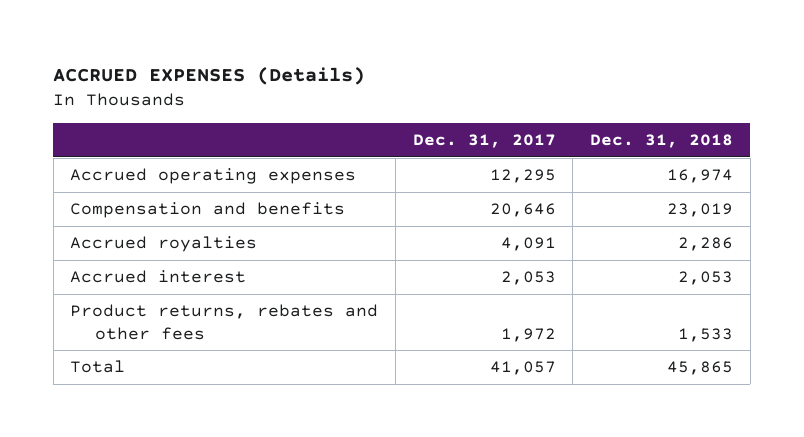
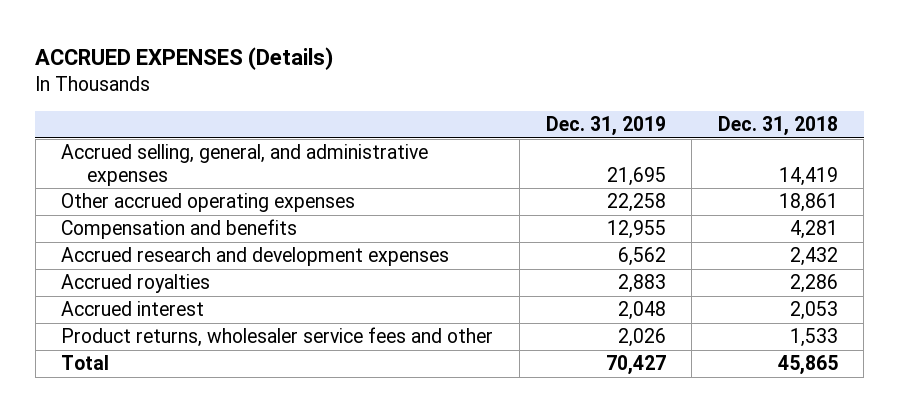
[412,134,556,149] Dec. 31, 2017 -> none
none -> [545,116,666,137] Dec. 31, 2019
none -> [61,144,429,186] Accrued selling, general, and administrative expenses
[70,168,357,185] Accrued operating expenses -> [61,193,356,213] Other accrued operating expenses
[667,169,734,184] 16,974 -> [778,193,838,213] 18,861
[667,203,734,218] 23,019 -> [789,220,838,240] 4,281
none -> [61,247,450,267] Accrued research and development expenses
[70,304,379,340] Product returns, rebates and other fees -> [61,327,494,348] Product returns, wholesaler service fees and other

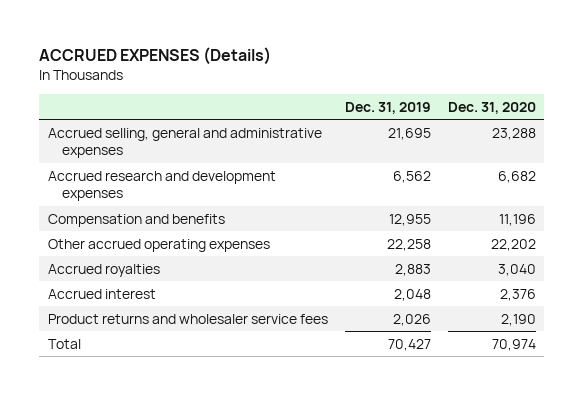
[717,116,838,137] Dec. 31, 2018 -> none
none -> [447,101,536,114] Dec. 31, 2020
[61,144,429,186] Accrued selling, general, and administrative expenses -> [47,127,322,159] Accrued selling, general and administrative expenses
[61,219,298,240] Compensation and benefits -> [47,213,225,227] Compensation and benefits
[61,193,356,213] Other accrued operating expenses -> [47,238,270,252] Other accrued operating expenses
[61,327,494,348] Product returns, wholesaler service fees and other -> [47,313,328,324] Product returns and wholesaler service fees

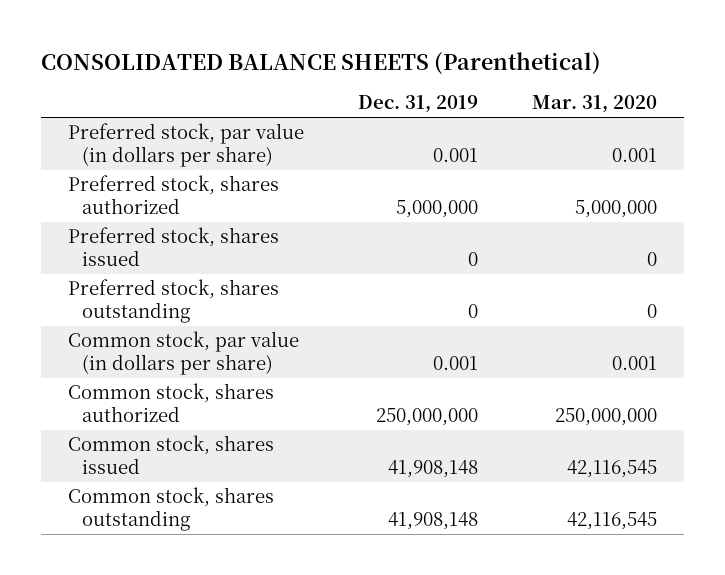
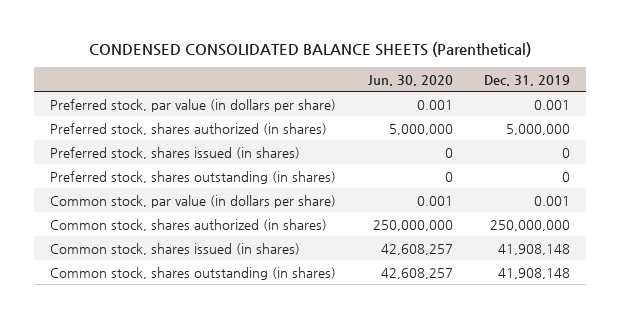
[40,51,601,75] CONSOLIDATED BALANCE SHEETS (Parenthetical) -> [89,41,532,57] CONDENSED CONSOLIDATED BALANCE SHEETS (Parenthetical)
[532,95,658,114] Mar. 31, 2020 -> none
none -> [367,74,453,86] Jun. 30, 2020
[67,175,279,215] Preferred stock, shares authorized -> [49,122,327,135] Preferred stock, shares authorized (in shares)
[67,227,279,267] Preferred stock, shares issued -> [49,146,300,159] Preferred stock, shares issued (in shares)
[67,279,279,324] Preferred stock, shares outstanding -> [49,170,336,184] Preferred stock, shares outstanding (in shares)
[67,383,274,423] Common stock, shares authorized -> [49,218,327,231] Common stock, shares authorized (in shares)
[67,435,274,475] Common stock, shares issued -> [49,242,300,255] Common stock, shares issued (in shares)
[67,487,274,532] Common stock, shares outstanding -> [49,266,336,280] Common stock, shares outstanding (in shares)

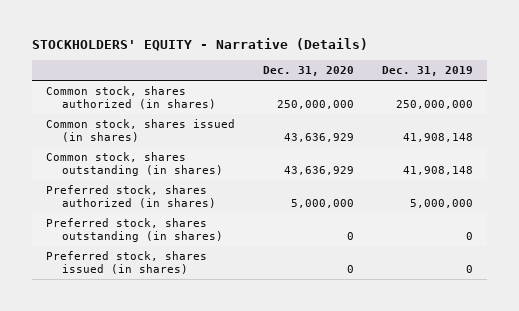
[89,41,532,57] CONDENSED CONSOLIDATED BALANCE SHEETS (Parenthetical) -> [31,38,368,52] STOCKHOLDERS' EQUITY - Narrative (Details)
[367,74,453,86] Jun. 30, 2020 -> none
none -> [263,66,355,77] Dec. 31, 2020
[49,98,336,112] Preferred stock, par value (in dollars per share) -> none
[49,194,336,208] Common stock, par value (in dollars per share) -> none
[49,122,327,135] Preferred stock, shares authorized (in shares) -> [46,184,216,208] Preferred stock, shares authorized (in shares)
[49,170,336,184] Preferred stock, shares outstanding (in shares) -> [46,217,223,242] Preferred stock, shares outstanding (in shares)
[49,146,300,159] Preferred stock, shares issued (in shares) -> [46,250,208,274] Preferred stock, shares issued (in shares)

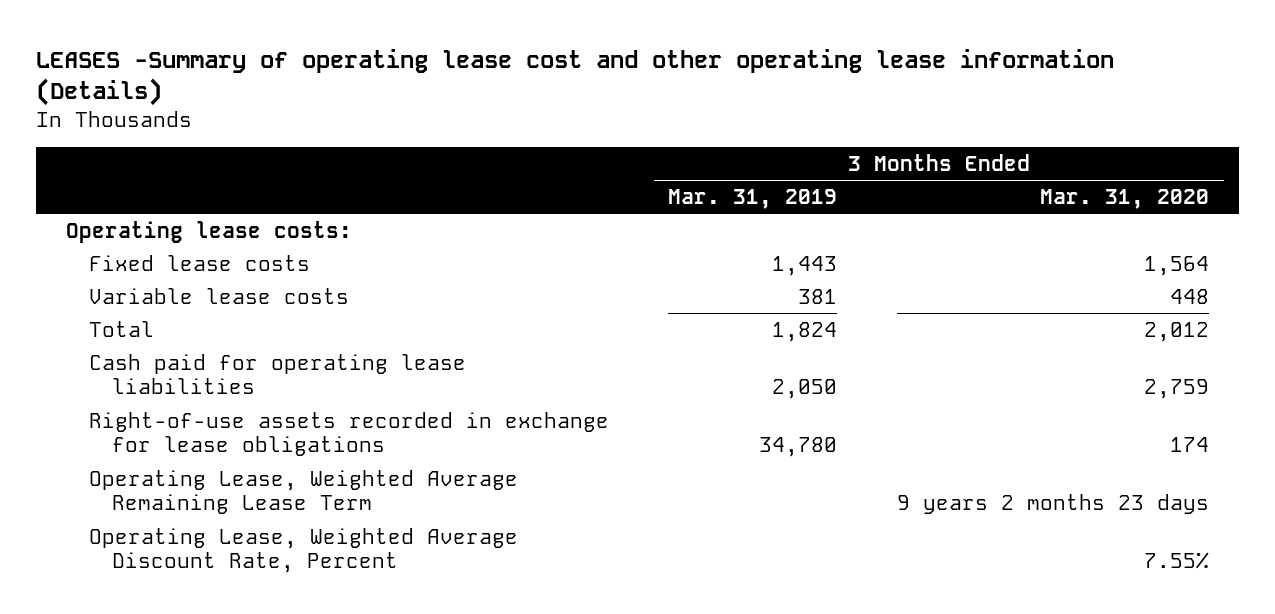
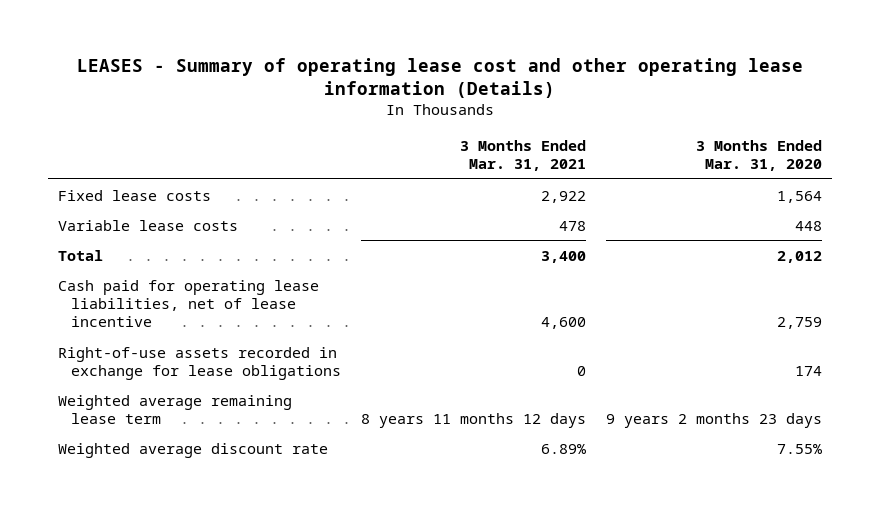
[36,48,1115,107] LEASES -Summary of operating lease cost and other operating lease information (Details) -> [77,57,804,98] LEASES - Summary of operating lease cost and other operating lease information (Details)
[668,188,838,209] Mar. 31, 2019 -> none
none -> [460,139,587,172] 3 Months Ended Mar. 31, 2021
[65,220,352,243] Operating lease costs: -> none
[89,353,467,395] Cash paid for operating lease liabilities -> [58,279,320,327] Cash paid for operating lease liabilities, net of lease incentive
[89,469,519,515] Operating Lease, Weighted Average Remaining Lease Term -> [58,394,293,424] Weighted average remaining lease term
[89,527,519,574] Operating Lease, Weighted Average Discount Rate, Percent -> [58,442,329,458] Weighted average discount rate

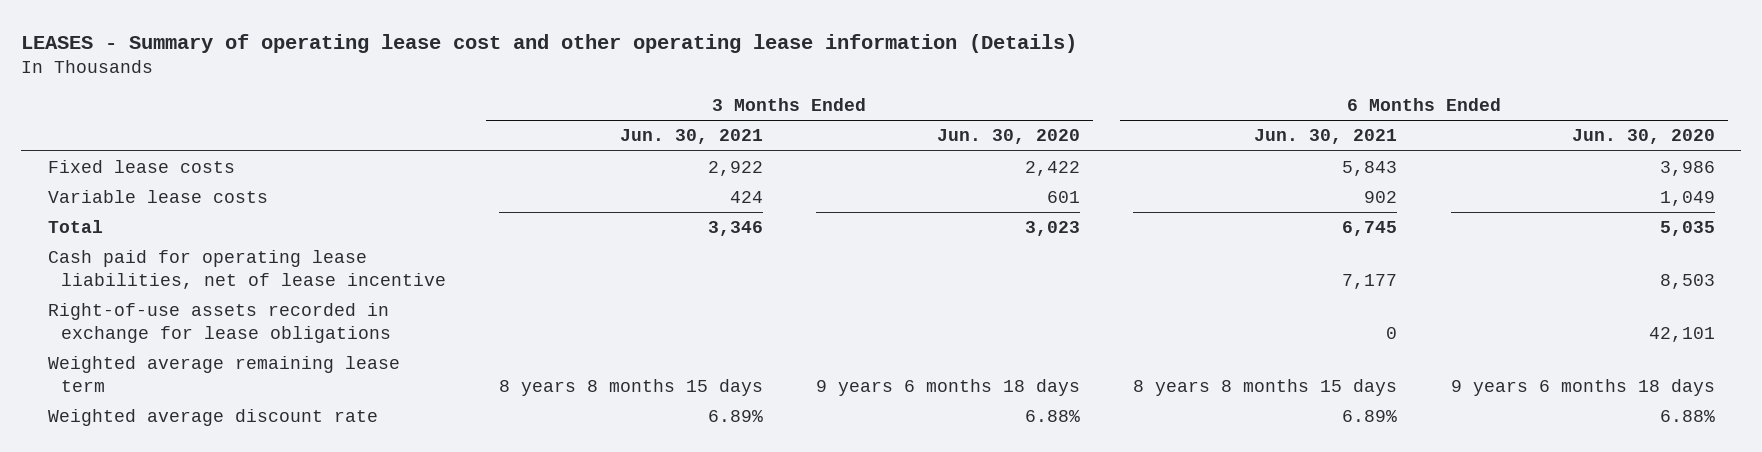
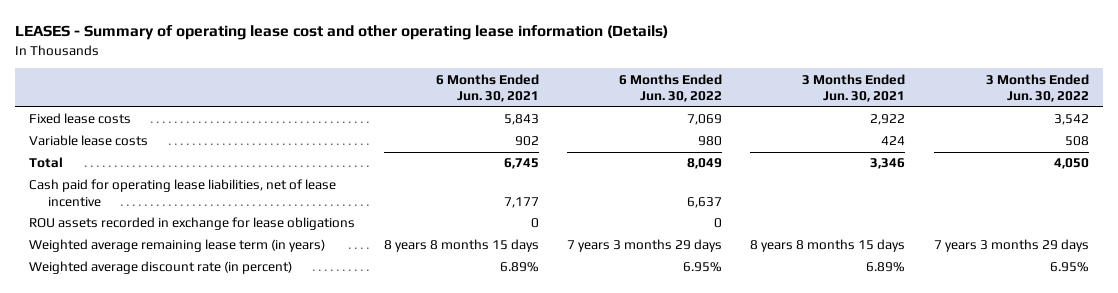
[937,129,1081,145] Jun. 30, 2020 -> none
[1571,129,1715,145] Jun. 30, 2020 -> none
none -> [619,73,723,103] 6 Months Ended Jun. 30, 2022
none -> [985,73,1089,103] 3 Months Ended Jun. 30, 2022
[47,302,391,343] Right-of-use assets recorded in exchange for lease obligations -> [29,217,356,231] ROU assets recorded in exchange for lease obligations
[47,355,400,392] Weighted average remaining lease term -> [29,239,326,253] Weighted average remaining lease term (in years)
[47,408,378,426] Weighted average discount rate -> [29,261,293,275] Weighted average discount rate (in percent)

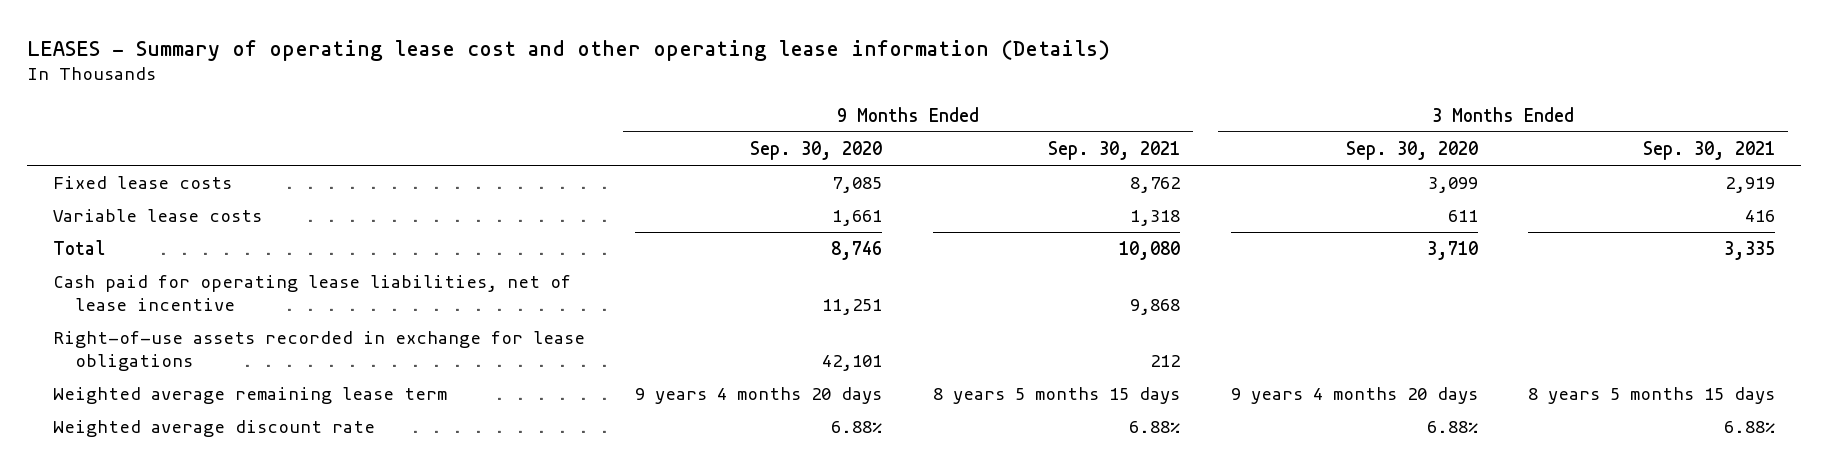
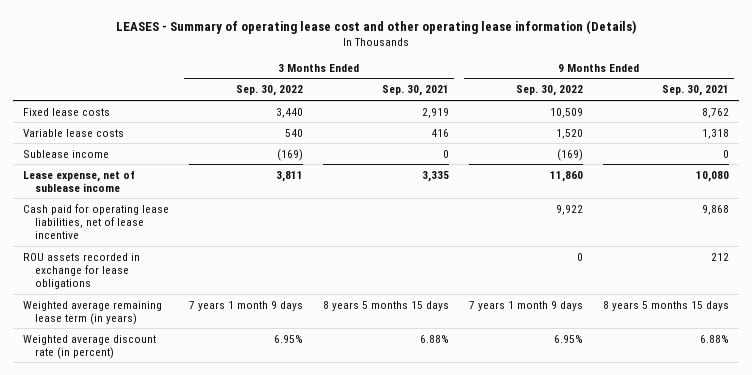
[750,140,883,160] Sep. 30, 2020 -> none
[1345,140,1478,160] Sep. 30, 2020 -> none
none -> [236,85,304,97] Sep. 30, 2022
none -> [516,85,584,97] Sep. 30, 2022
none -> [23,149,110,158] Sublease income
[52,239,106,255] Total -> [23,170,136,192] Lease expense, net of sublease income
[52,330,585,371] Right-of-use assets recorded in exchange for lease obligations -> [23,252,141,289] ROU assets recorded in exchange for lease obligations
[52,386,447,404] Weighted average remaining lease term -> [23,300,163,325] Weighted average remaining lease term (in years)
[52,419,375,437] Weighted average discount rate -> [23,334,157,359] Weighted average discount rate (in percent)

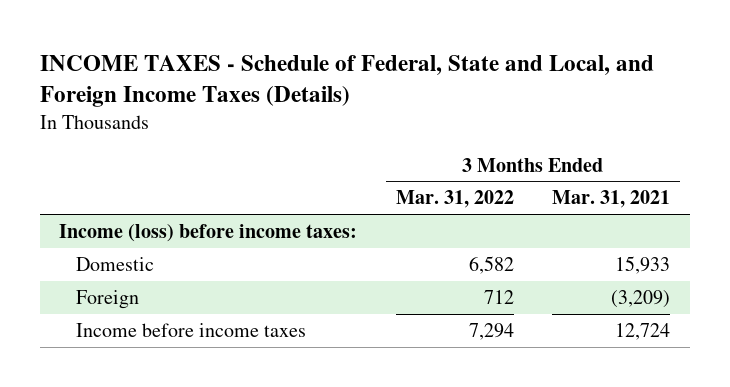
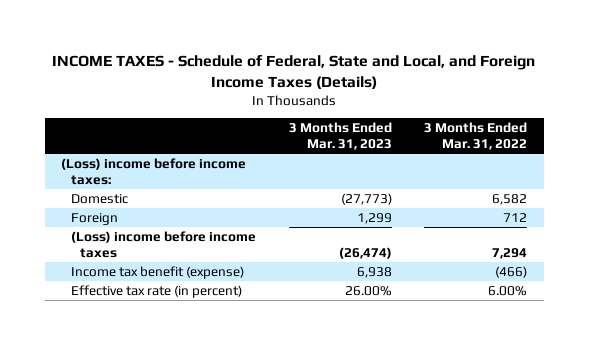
[552,190,671,209] Mar. 31, 2021 -> none
none -> [288,122,392,150] 3 Months Ended Mar. 31, 2023
[59,223,358,242] Income (loss) before income taxes: -> [61,157,247,185] (Loss) income before income taxes:
[76,322,307,337] Income before income taxes -> [70,230,256,258] (Loss) income before income taxes
none -> [70,265,244,279] Income tax benefit (expense)
none -> [70,284,242,298] Effective tax rate (in percent)

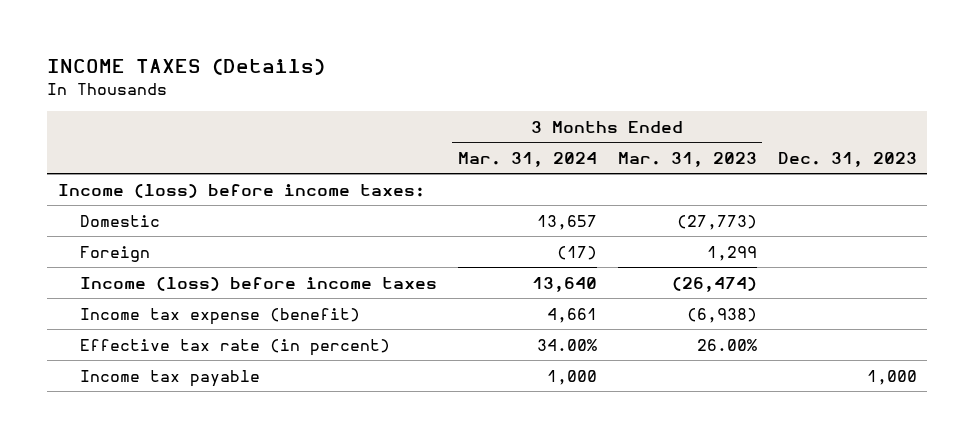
[52,54,536,89] INCOME TAXES - Schedule of Federal, State and Local, and Foreign Income Taxes (Details) -> [47,57,326,75] INCOME TAXES (Details)
[424,122,528,150] 3 Months Ended Mar. 31, 2022 -> none
none -> [457,151,597,167] Mar. 31, 2024
none -> [777,151,917,167] Dec. 31, 2023
[61,157,247,185] (Loss) income before income taxes: -> [57,183,425,198] Income (loss) before income taxes:
[70,230,256,258] (Loss) income before income taxes -> [79,276,437,291] Income (loss) before income taxes
[70,265,244,279] Income tax benefit (expense) -> [79,307,360,325] Income tax expense (benefit)
[356,266,392,278] 6,938 -> [686,307,757,323] (6,938)
none -> [79,369,260,387] Income tax payable

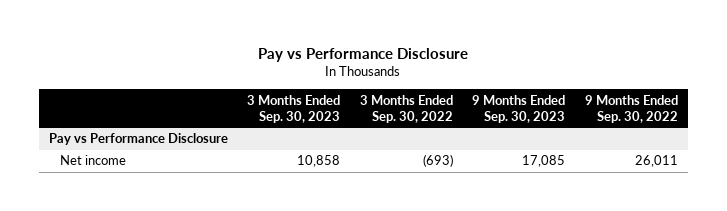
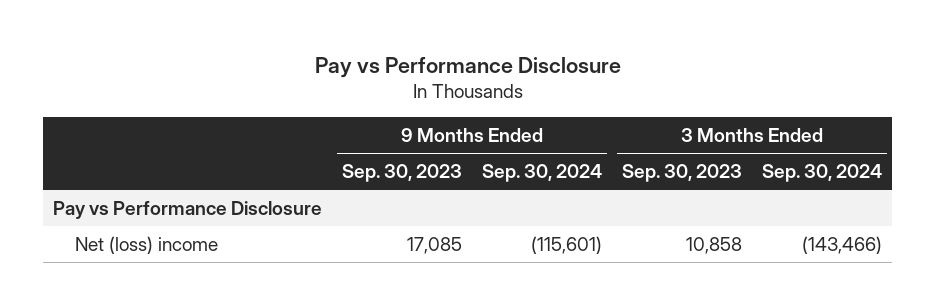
[359,94,453,123] 3 Months Ended Sep. 30, 2022 -> none
[585,94,679,123] 9 Months Ended Sep. 30, 2022 -> none
none -> [482,164,603,183] Sep. 30, 2024
none -> [762,164,883,183] Sep. 30, 2024
[59,155,126,166] Net income -> [75,235,219,254] Net (loss) income

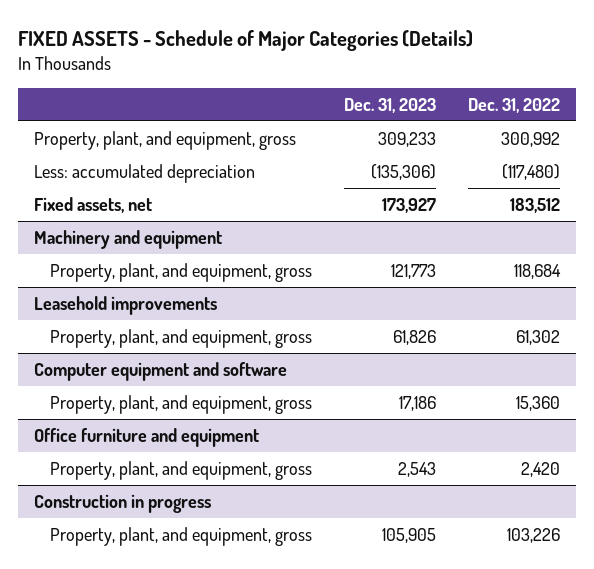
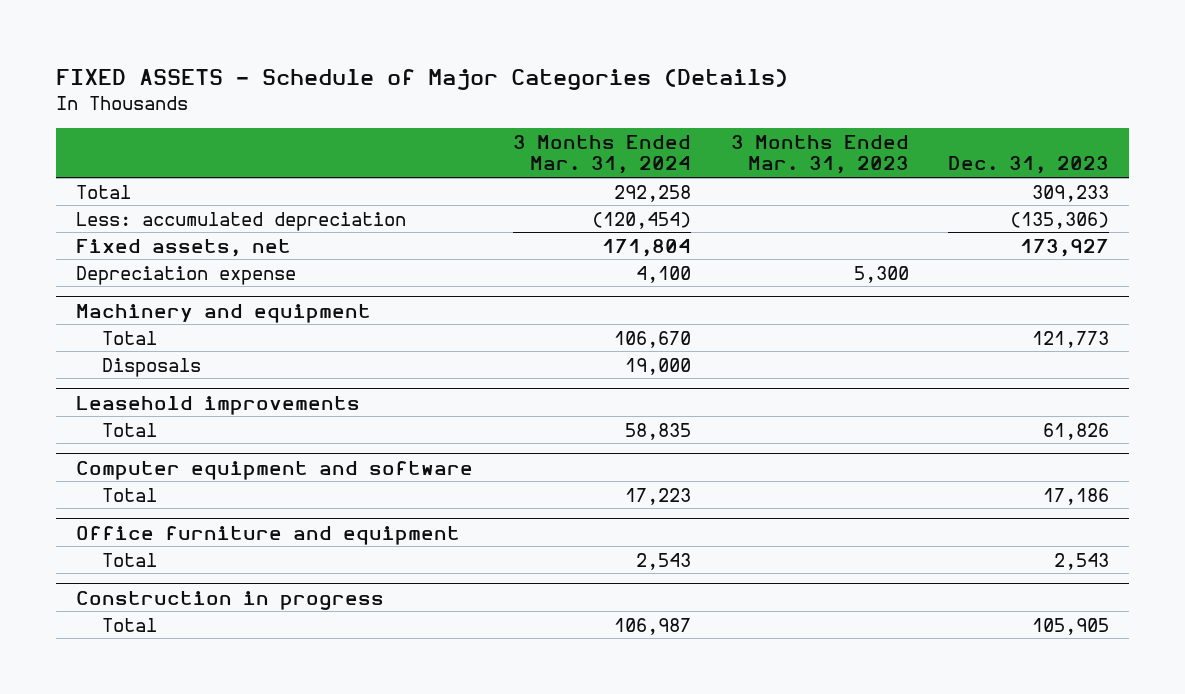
[467,97,560,113] Dec. 31, 2022 -> none
none -> [512,134,691,175] 3 Months Ended Mar. 31, 2024
none -> [730,134,909,175] 3 Months Ended Mar. 31, 2023
[33,130,296,150] Property, plant, and equipment, gross -> [76,184,132,199] Total
none -> [76,265,297,285] Depreciation expense
[50,262,313,282] Property, plant, and equipment, gross -> [102,330,158,345] Total
none -> [102,357,202,377] Disposals
[50,328,313,348] Property, plant, and equipment, gross -> [102,422,158,437] Total
[50,394,313,414] Property, plant, and equipment, gross -> [102,487,158,502] Total
[50,460,313,480] Property, plant, and equipment, gross -> [102,552,158,567] Total
[50,526,313,546] Property, plant, and equipment, gross -> [102,617,158,632] Total

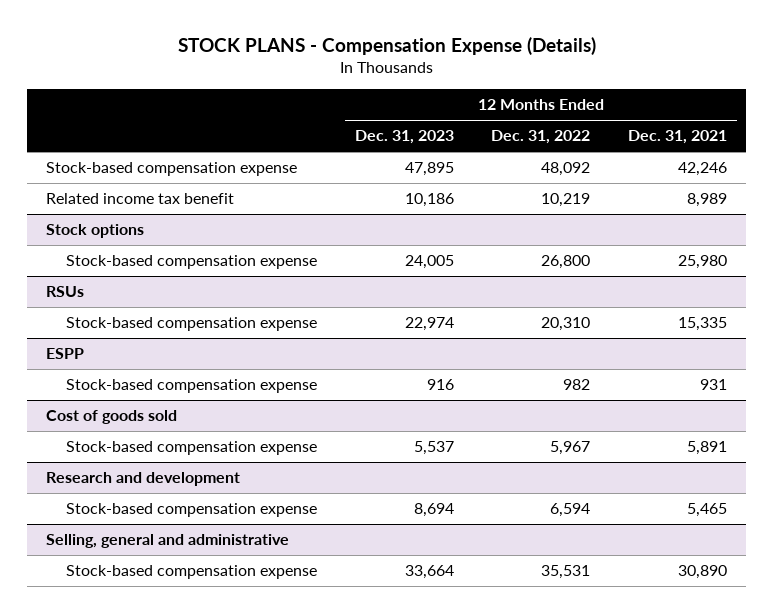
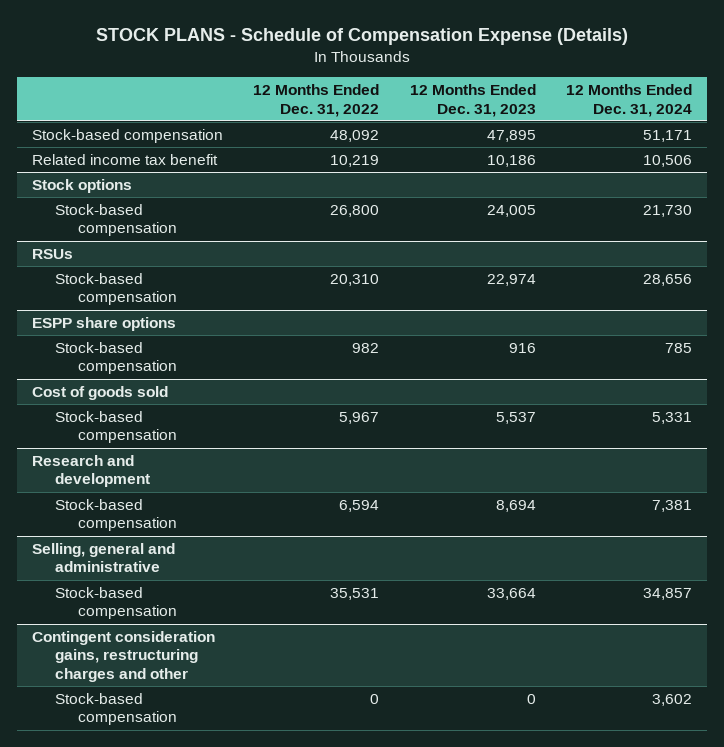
[177,36,596,55] STOCK PLANS - Compensation Expense (Details) -> [95,28,628,46] STOCK PLANS - Schedule of Compensation Expense (Details)
[628,130,728,145] Dec. 31, 2021 -> none
none -> [565,84,692,117] 12 Months Ended Dec. 31, 2024
[45,162,297,177] Stock-based compensation expense -> [32,128,224,143] Stock-based compensation
[65,255,317,270] Stock-based compensation expense -> [55,203,178,237] Stock-based compensation
[65,317,317,332] Stock-based compensation expense -> [55,272,178,306] Stock-based compensation
[45,348,84,360] ESPP -> [32,316,177,331] ESPP share options
[65,379,317,394] Stock-based compensation expense -> [55,341,178,375] Stock-based compensation
[65,441,317,456] Stock-based compensation expense -> [55,410,178,444] Stock-based compensation
[65,503,317,518] Stock-based compensation expense -> [55,498,178,532] Stock-based compensation
[65,565,317,580] Stock-based compensation expense -> [55,586,178,620] Stock-based compensation
none -> [32,630,216,682] Contingent consideration gains, restructuring charges and other
none -> [55,692,178,726] Stock-based compensation

